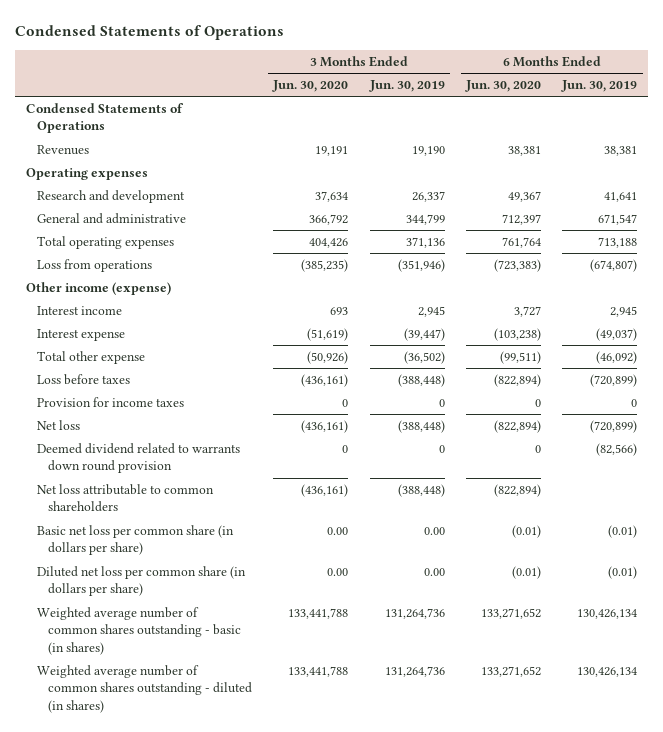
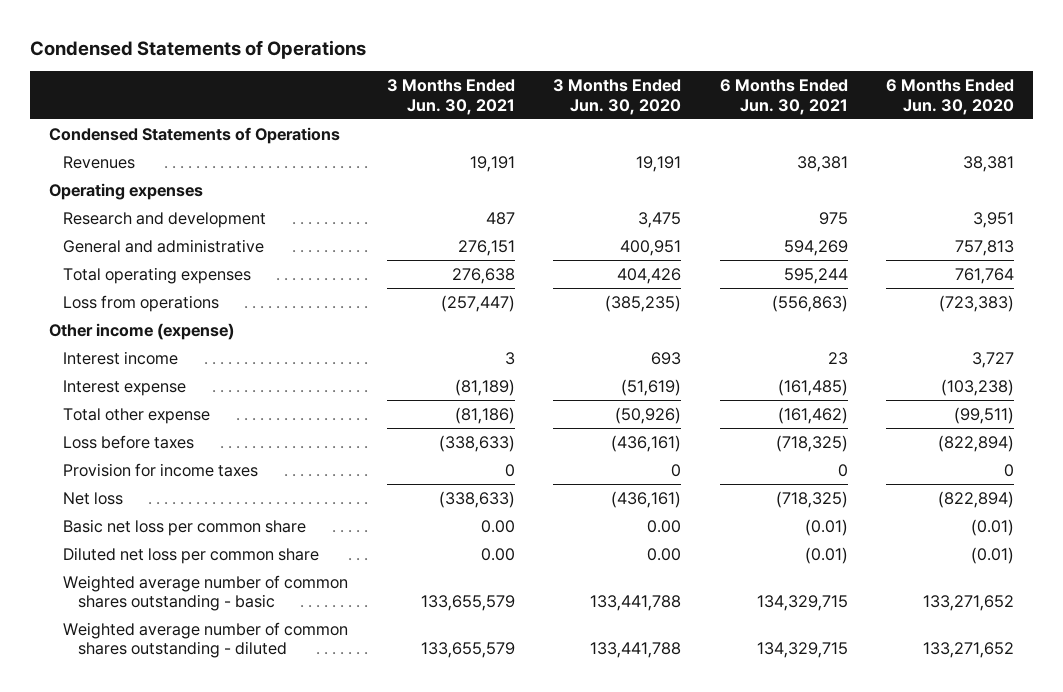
[368,80,445,93] Jun. 30, 2019 -> none
[561,80,638,93] Jun. 30, 2019 -> none
none -> [386,79,515,115] 3 Months Ended Jun. 30, 2021
none -> [719,79,848,115] 6 Months Ended Jun. 30, 2021
[315,190,349,202] 37,634 -> [638,211,682,228] 3,475
[507,190,541,202] 49,367 -> [973,211,1015,228] 3,951
[309,213,349,225] 366,792 -> [620,239,682,256] 400,951
[501,213,541,225] 712,397 -> [955,239,1015,256] 757,813
[36,442,240,474] Deemed dividend related to warrants down round provision -> none
[36,483,214,513] Net loss attributable to common shareholders -> none
[36,524,234,556] Basic net loss per common share (in dollars per share) -> [63,518,307,536] Basic net loss per common share
[36,565,246,597] Diluted net loss per common share (in dollars per share) -> [63,546,320,564] Diluted net loss per common share
[36,606,241,655] Weighted average number of common shares outstanding - basic (in shares) -> [63,574,349,612] Weighted average number of common shares outstanding - basic
[36,664,252,713] Weighted average number of common shares outstanding - diluted (in shares) -> [63,621,349,659] Weighted average number of common shares outstanding - diluted

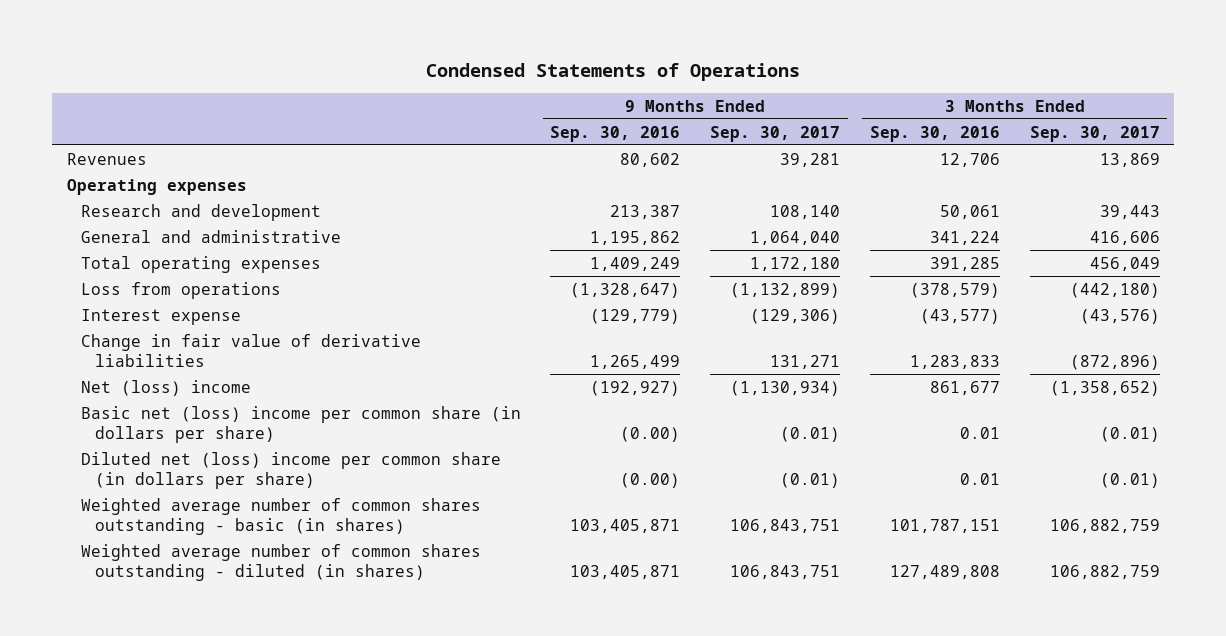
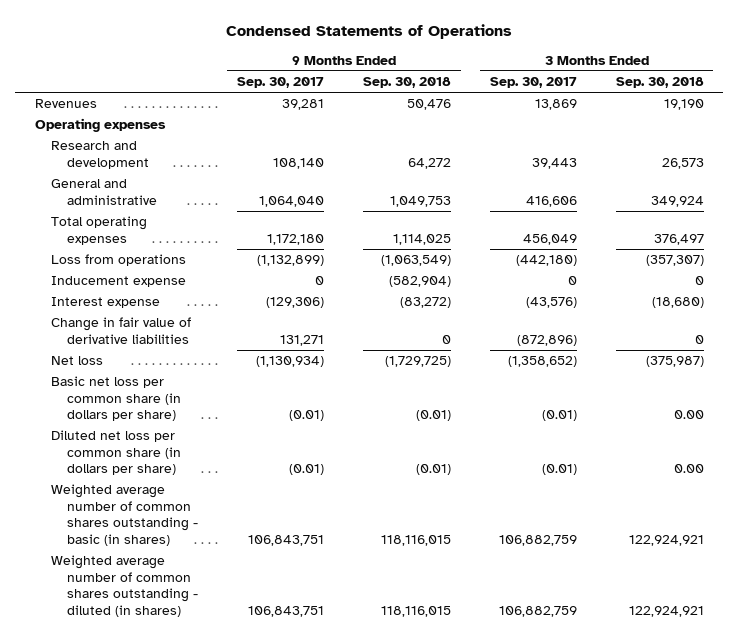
[550,125,681,142] Sep. 30, 2016 -> none
[869,125,1000,142] Sep. 30, 2016 -> none
none -> [362,77,451,89] Sep. 30, 2018
none -> [615,77,704,89] Sep. 30, 2018
none -> [50,276,186,288] Inducement expense
[80,379,251,396] Net (loss) income -> [50,356,103,366] Net loss
[80,405,521,443] Basic net (loss) income per common share (in dollars per share) -> [50,376,182,422] Basic net loss per common share (in dollars per share)
[80,451,501,489] Diluted net (loss) income per common share (in dollars per share) -> [50,430,182,476] Diluted net loss per common share (in dollars per share)

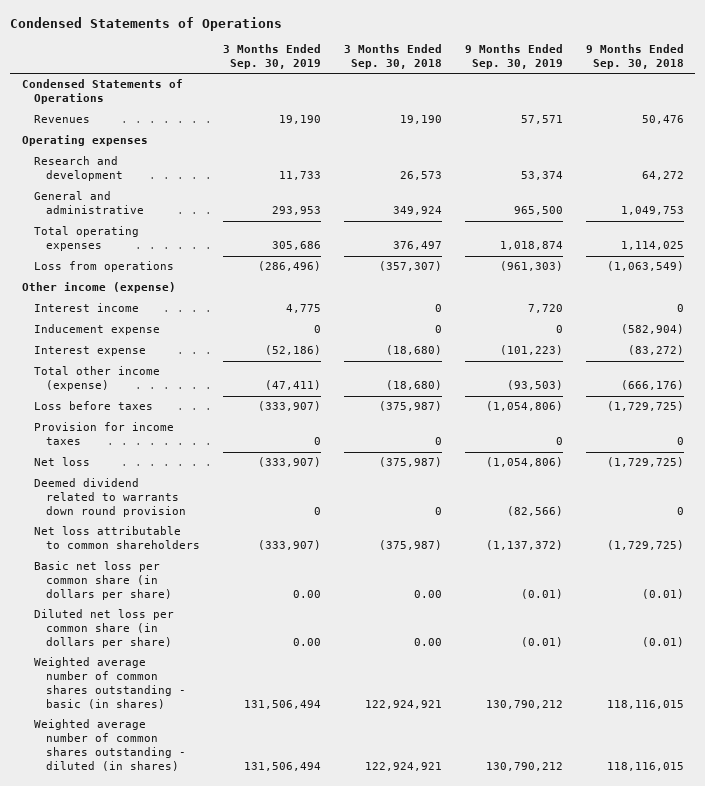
[237,77,325,89] Sep. 30, 2017 -> none
[489,77,577,89] Sep. 30, 2017 -> none
none -> [223,44,322,69] 3 Months Ended Sep. 30, 2019
none -> [464,44,563,69] 9 Months Ended Sep. 30, 2019
none -> [21,79,183,105] Condensed Statements of Operations
none -> [21,282,176,294] Other income (expense)
none -> [34,303,140,313] Interest income
[50,317,191,344] Change in fair value of derivative liabilities -> none
none -> [34,366,161,392] Total other income (expense)
none -> [34,401,154,411] Loss before taxes
none -> [34,422,175,446] Provision for income taxes
none -> [34,478,187,518] Deemed dividend related to warrants down round provision
none -> [34,526,201,550] Net loss attributable to common shareholders

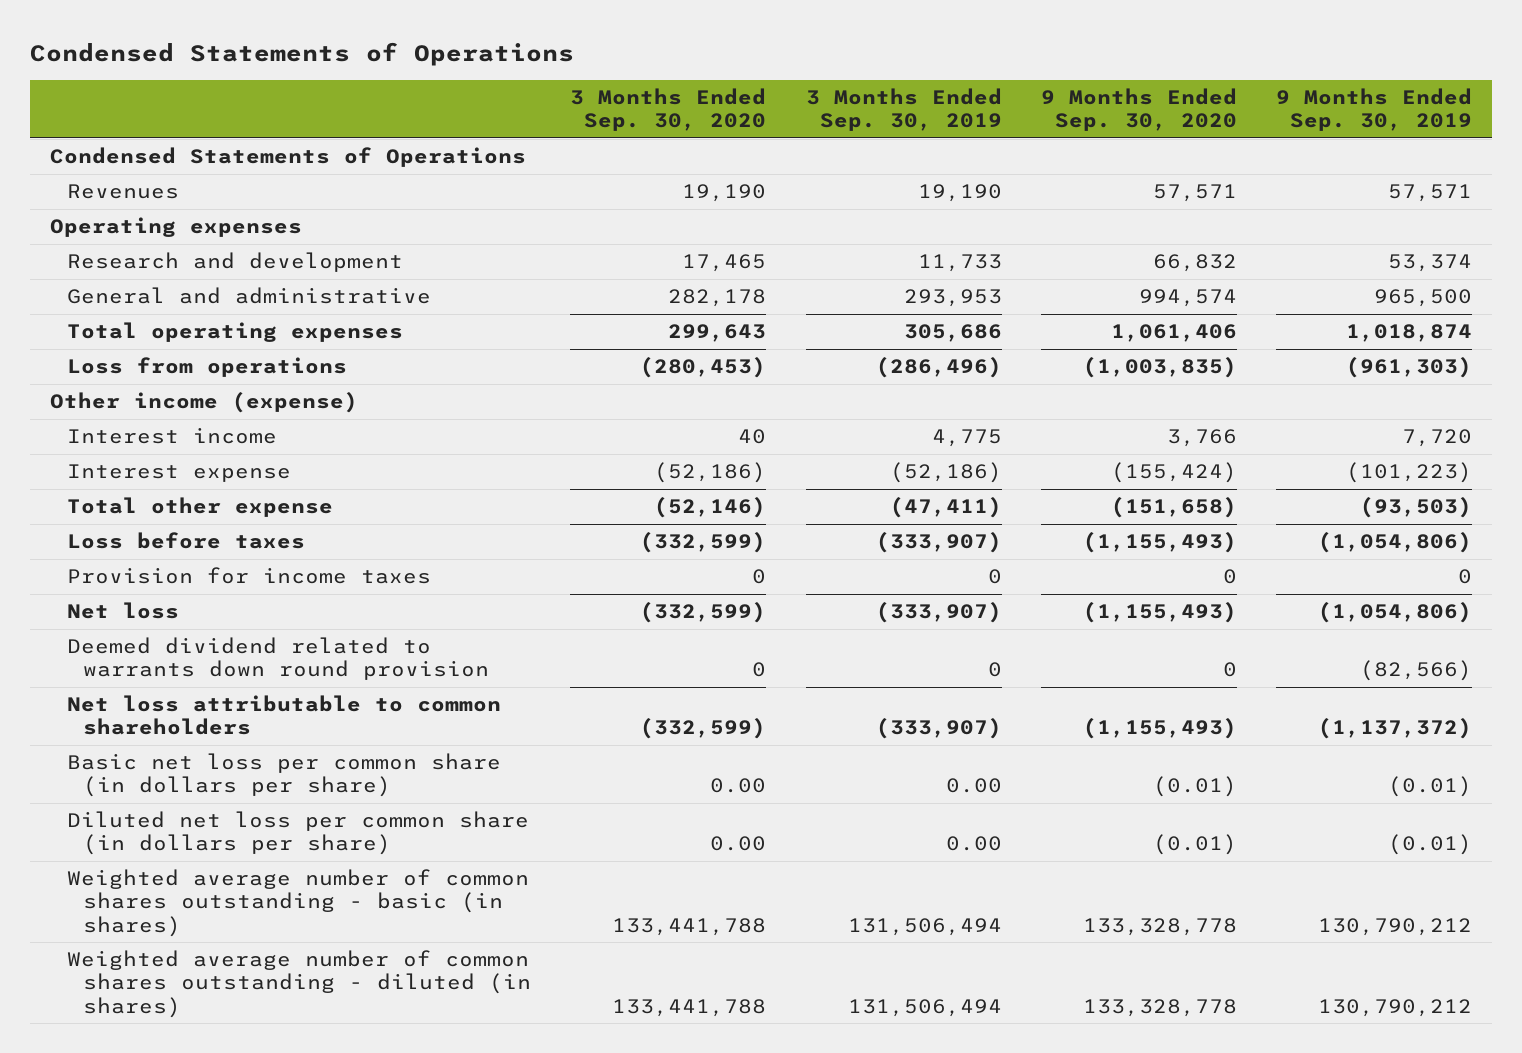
[343,44,442,69] 3 Months Ended Sep. 30, 2018 -> none
[585,44,684,69] 9 Months Ended Sep. 30, 2018 -> none
none -> [570,88,767,132] 3 Months Ended Sep. 30, 2020
none -> [1040,88,1237,132] 9 Months Ended Sep. 30, 2020
[34,324,161,336] Inducement expense -> none
[34,366,161,392] Total other income (expense) -> [66,497,333,518] Total other expense

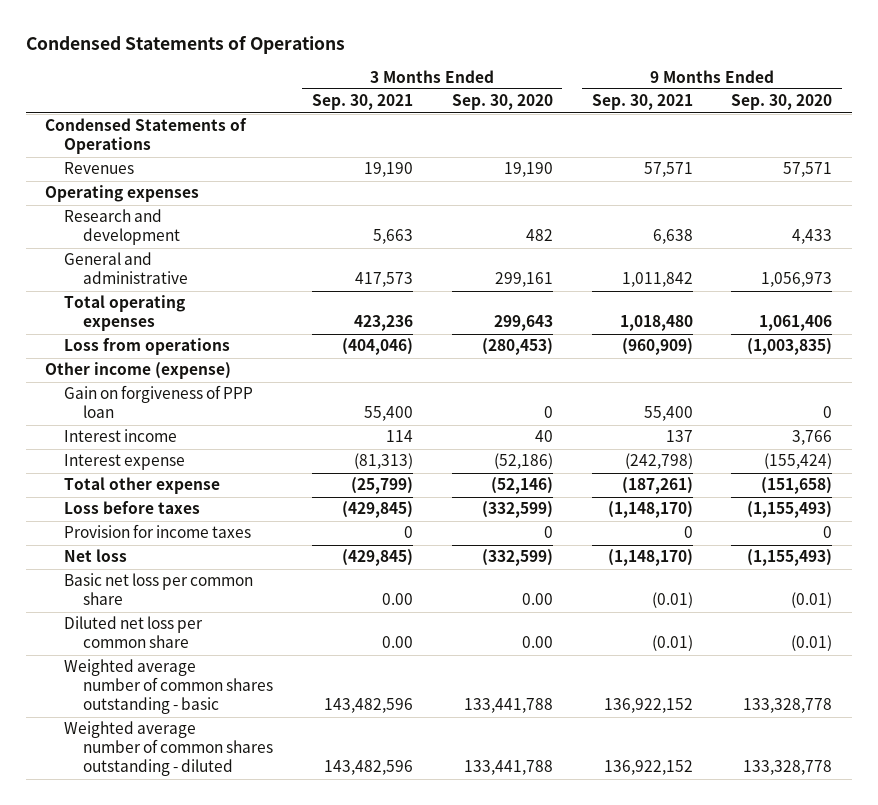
[805,88,1002,132] 3 Months Ended Sep. 30, 2019 -> none
[1275,88,1472,132] 9 Months Ended Sep. 30, 2019 -> none
none -> [311,94,413,111] Sep. 30, 2021
none -> [591,94,693,111] Sep. 30, 2021
[682,254,767,273] 17,465 -> [525,229,553,242] 482
[1152,254,1237,273] 66,832 -> [792,229,833,245] 4,433
[668,289,767,308] 282,178 -> [494,272,553,288] 299,161
[1138,289,1237,308] 994,574 -> [761,272,833,288] 1,056,973
none -> [64,385,254,419] Gain on forgiveness of PPP loan
[66,637,490,681] Deemed dividend related to warrants down round provision -> none
[66,695,501,736] Net loss attributable to common shareholders -> none
[66,753,501,798] Basic net loss per common share (in dollars per share) -> [64,573,254,606] Basic net loss per common share
[66,811,529,856] Diluted net loss per common share (in dollars per share) -> [64,616,204,649] Diluted net loss per common share
[66,869,529,937] Weighted average number of common shares outstanding - basic (in shares) -> [64,659,274,715] Weighted average number of common shares outstanding - basic
[66,950,532,1018] Weighted average number of common shares outstanding - diluted (in shares) -> [64,721,274,777] Weighted average number of common shares outstanding - diluted

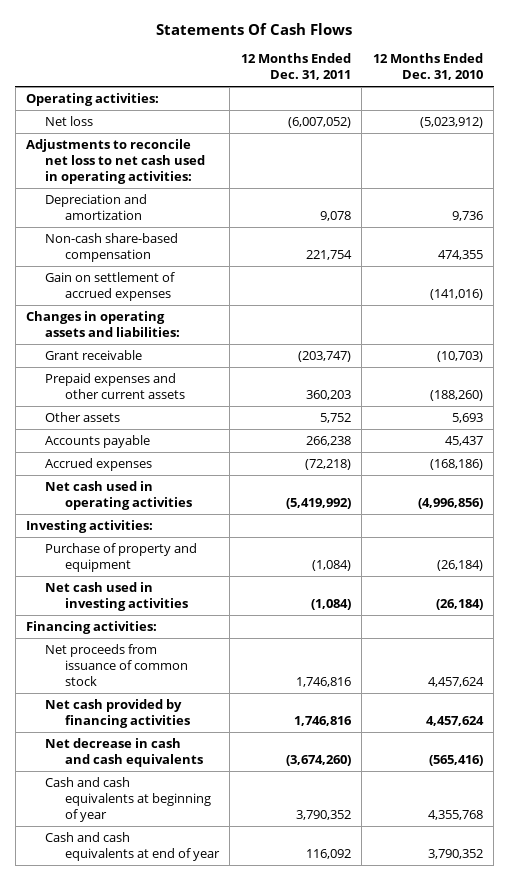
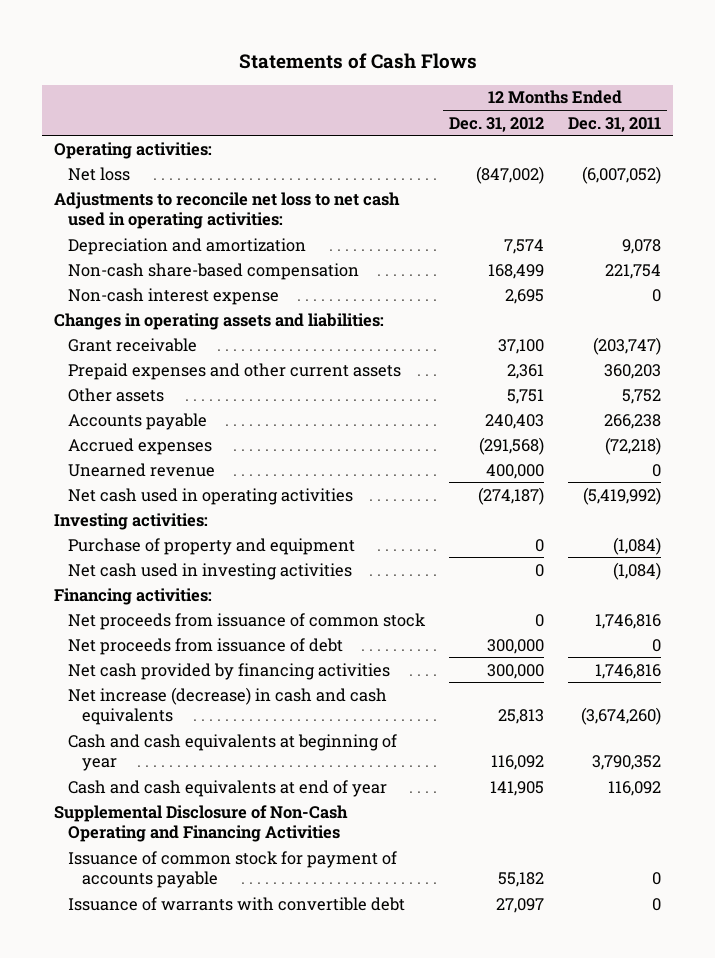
[156,22,353,35] Statements Of Cash Flows -> [238,53,477,70] Statements of Cash Flows
[372,53,483,80] 12 Months Ended Dec. 31, 2010 -> none
none -> [449,116,545,132] Dec. 31, 2012
[45,272,176,301] Gain on settlement of accrued expenses -> none
none -> [68,287,280,305] Non-cash interest expense
none -> [68,462,216,477] Unearned revenue
none -> [68,637,344,655] Net proceeds from issuance of debt
[45,738,203,767] Net decrease in cash and cash equivalents -> [68,686,388,726] Net increase (decrease) in cash and cash equivalents
none -> [54,804,349,843] Supplemental Disclosure of Non-Cash Operating and Financing Activities
none -> [68,850,398,889] Issuance of common stock for payment of accounts payable
none -> [68,896,406,911] Issuance of warrants with convertible debt

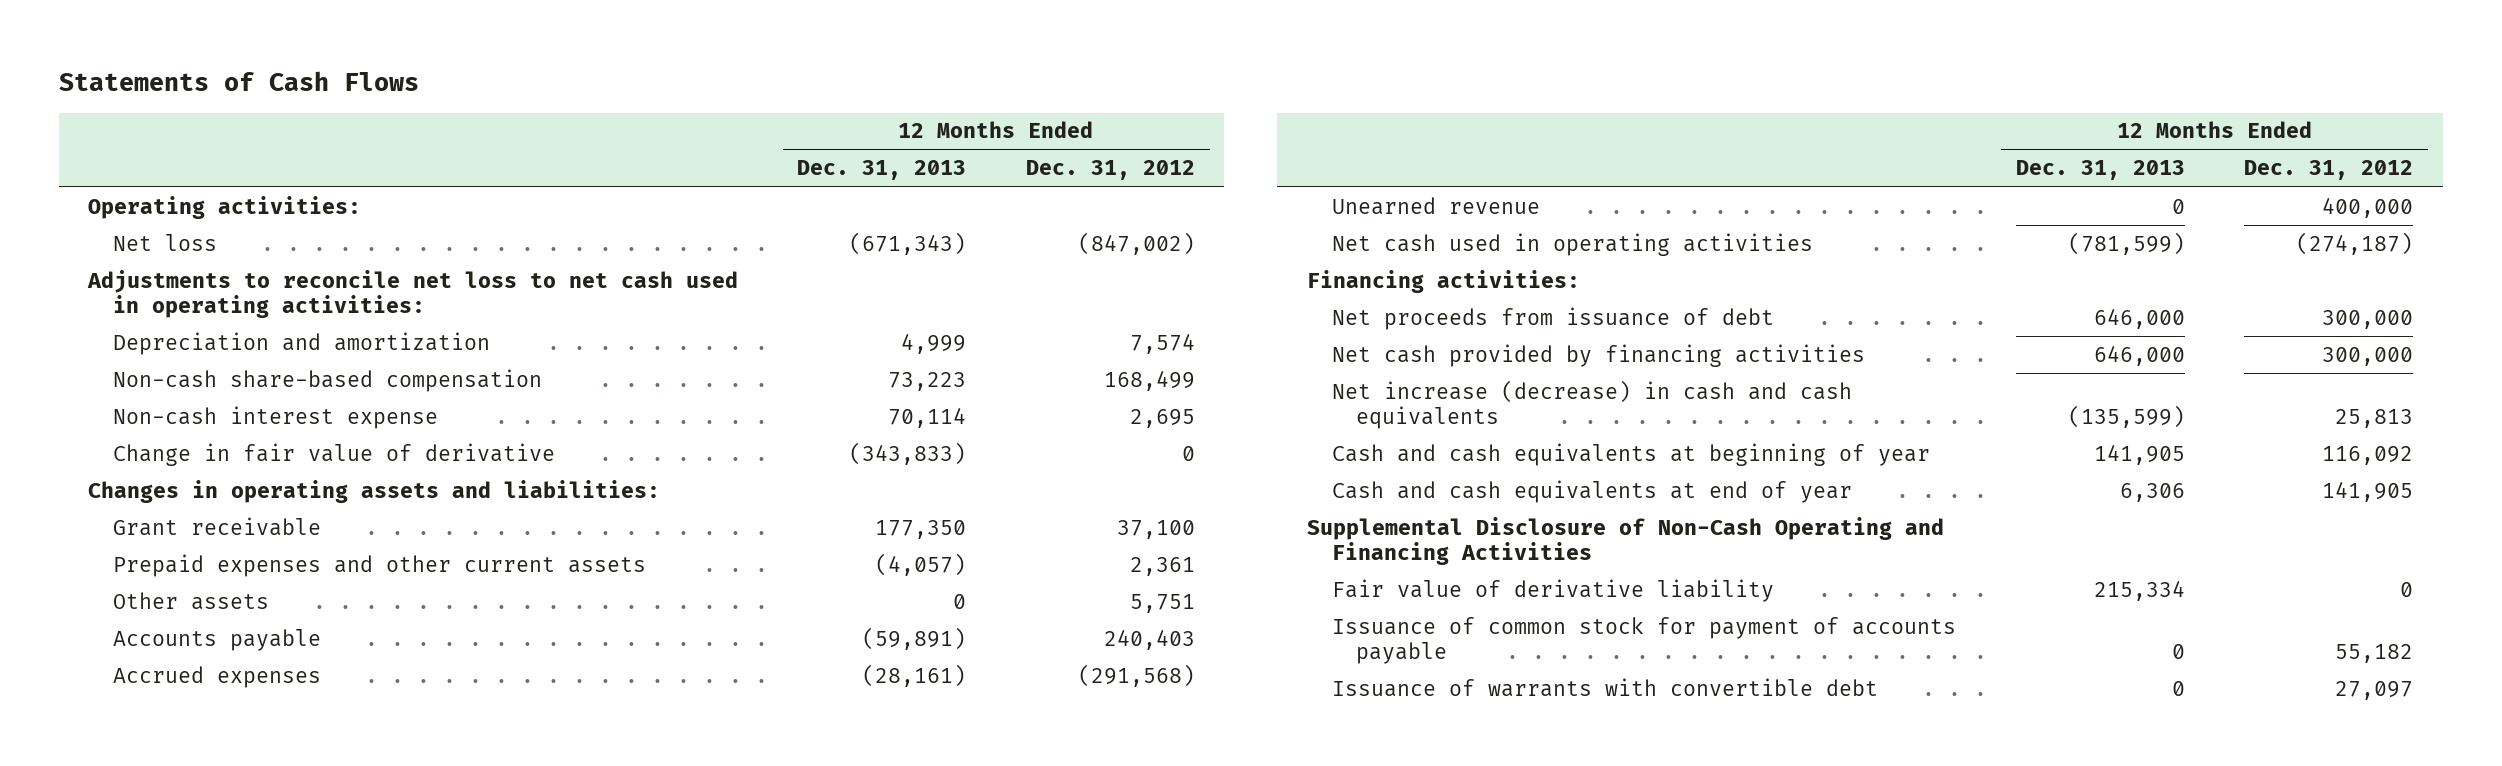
[568,116,662,132] Dec. 31, 2011 -> none
none -> [797,160,967,181] Dec. 31, 2013
none -> [112,442,555,466] Change in fair value of derivative
[54,512,209,530] Investing activities: -> none
[68,537,356,555] Purchase of property and equipment -> none
[68,562,353,580] Net cash used in investing activities -> none
[68,612,427,630] Net proceeds from issuance of common stock -> none
none -> [1331,578,1774,602] Fair value of derivative liability

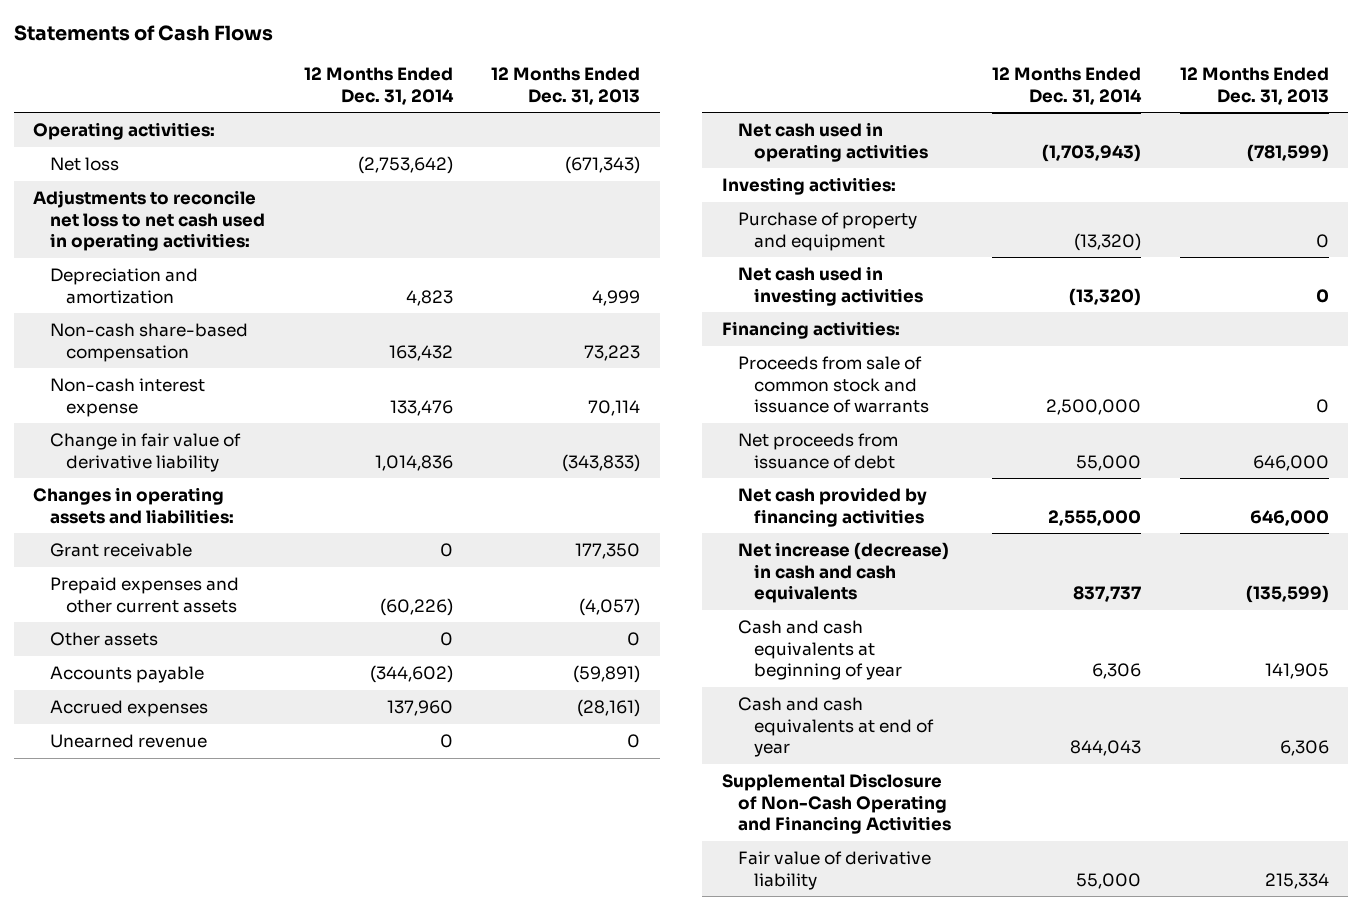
[1025,160,1195,181] Dec. 31, 2012 -> none
none -> [303,67,454,105] 12 Months Ended Dec. 31, 2014
[112,442,555,466] Change in fair value of derivative -> [49,433,241,472] Change in fair value of derivative liability
none -> [721,177,896,196] Investing activities:
none -> [738,212,918,251] Purchase of property and equipment
none -> [738,266,924,306] Net cash used in investing activities
none -> [738,356,930,413] Proceeds from sale of common stock and issuance of warrants
[1331,616,1956,664] Issuance of common stock for payment of accounts payable -> none
[1331,677,1878,697] Issuance of warrants with convertible debt -> none

